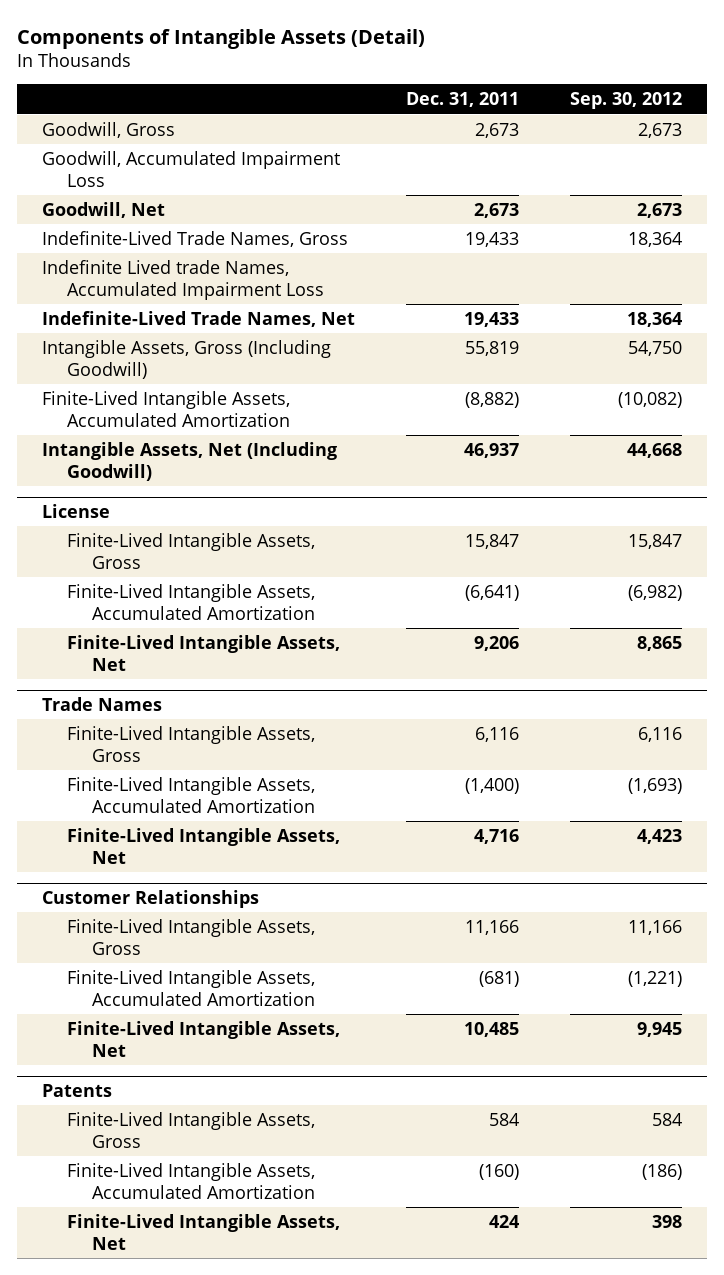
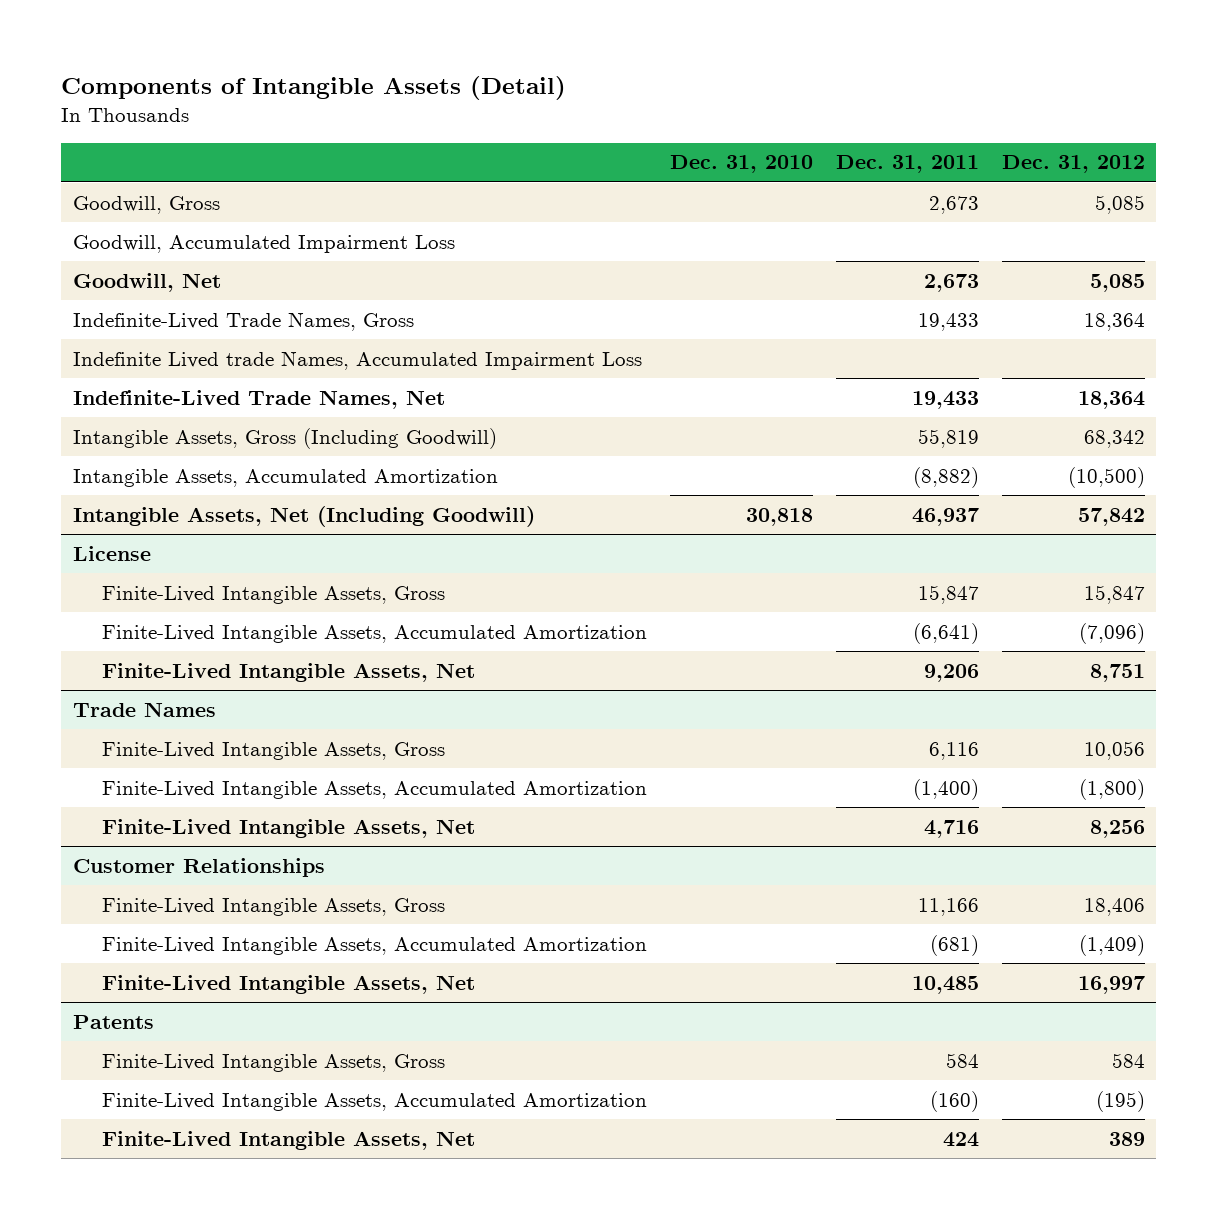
[569,92,682,110] Sep. 30, 2012 -> none
none -> [669,155,813,174] Dec. 31, 2010
none -> [1001,155,1145,174] Dec. 31, 2012
[42,390,291,427] Finite-Lived Intangible Assets, Accumulated Amortization -> [72,468,498,487] Intangible Assets, Accumulated Amortization

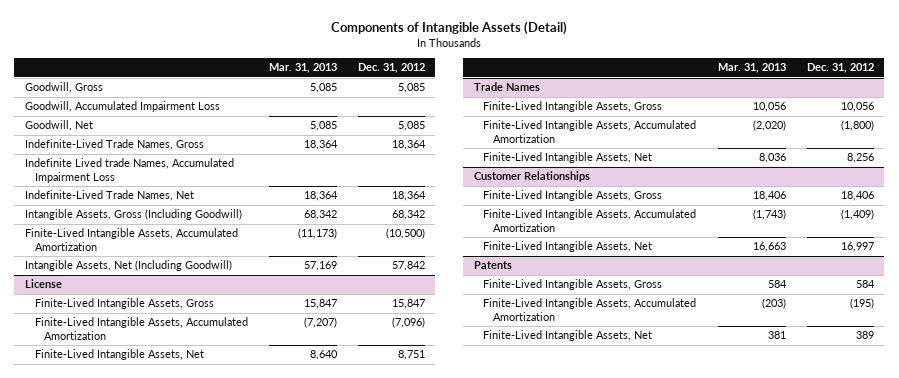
[669,155,813,174] Dec. 31, 2010 -> none
[835,155,979,174] Dec. 31, 2011 -> none
none -> [268,63,337,74] Mar. 31, 2013
[72,468,498,487] Intangible Assets, Accumulated Amortization -> [24,228,238,252] Finite-Lived Intangible Assets, Accumulated Amortization

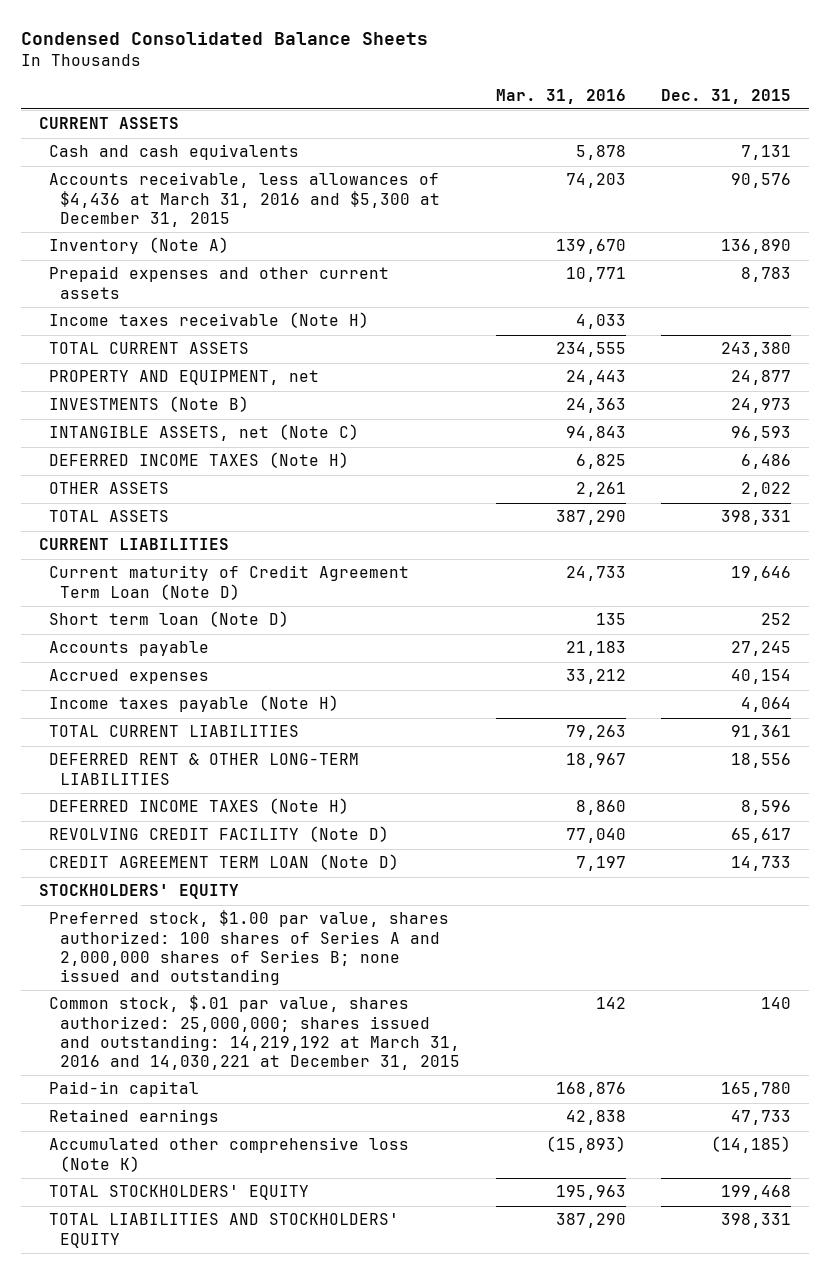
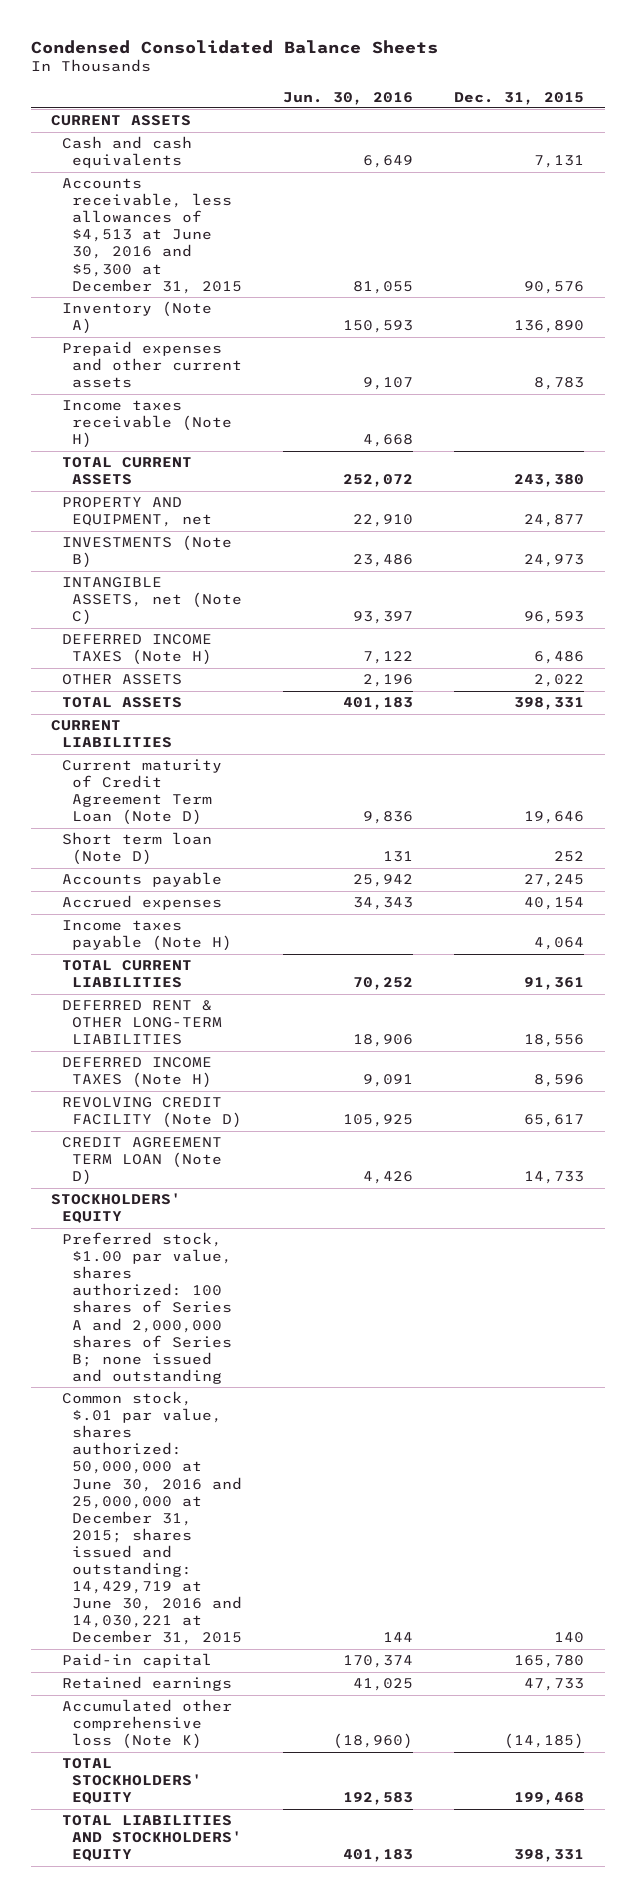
[495,88,626,104] Mar. 31, 2016 -> none
none -> [283,91,414,105] Jun. 30, 2016
[49,172,441,227] Accounts receivable, less allowances of $4,436 at March 31, 2016 and $5,300 at December 31, 2015 -> [61,178,243,294] Accounts receivable, less allowances of $4,513 at June 30, 2016 and $5,300 at December 31, 2015
[49,995,461,1070] Common stock, $.01 par value, shares authorized: 25,000,000; shares issued and outstanding: 14,219,192 at March 31, 2016 and 14,030,221 at December 31, 2015 -> [61,1391,243,1646] Common stock, $.01 par value, shares authorized: 50,000,000 at June 30, 2016 and 25,000,000 at December 31, 2015; shares issued and outstanding: 14,429,719 at June 30, 2016 and 14,030,221 at December 31, 2015

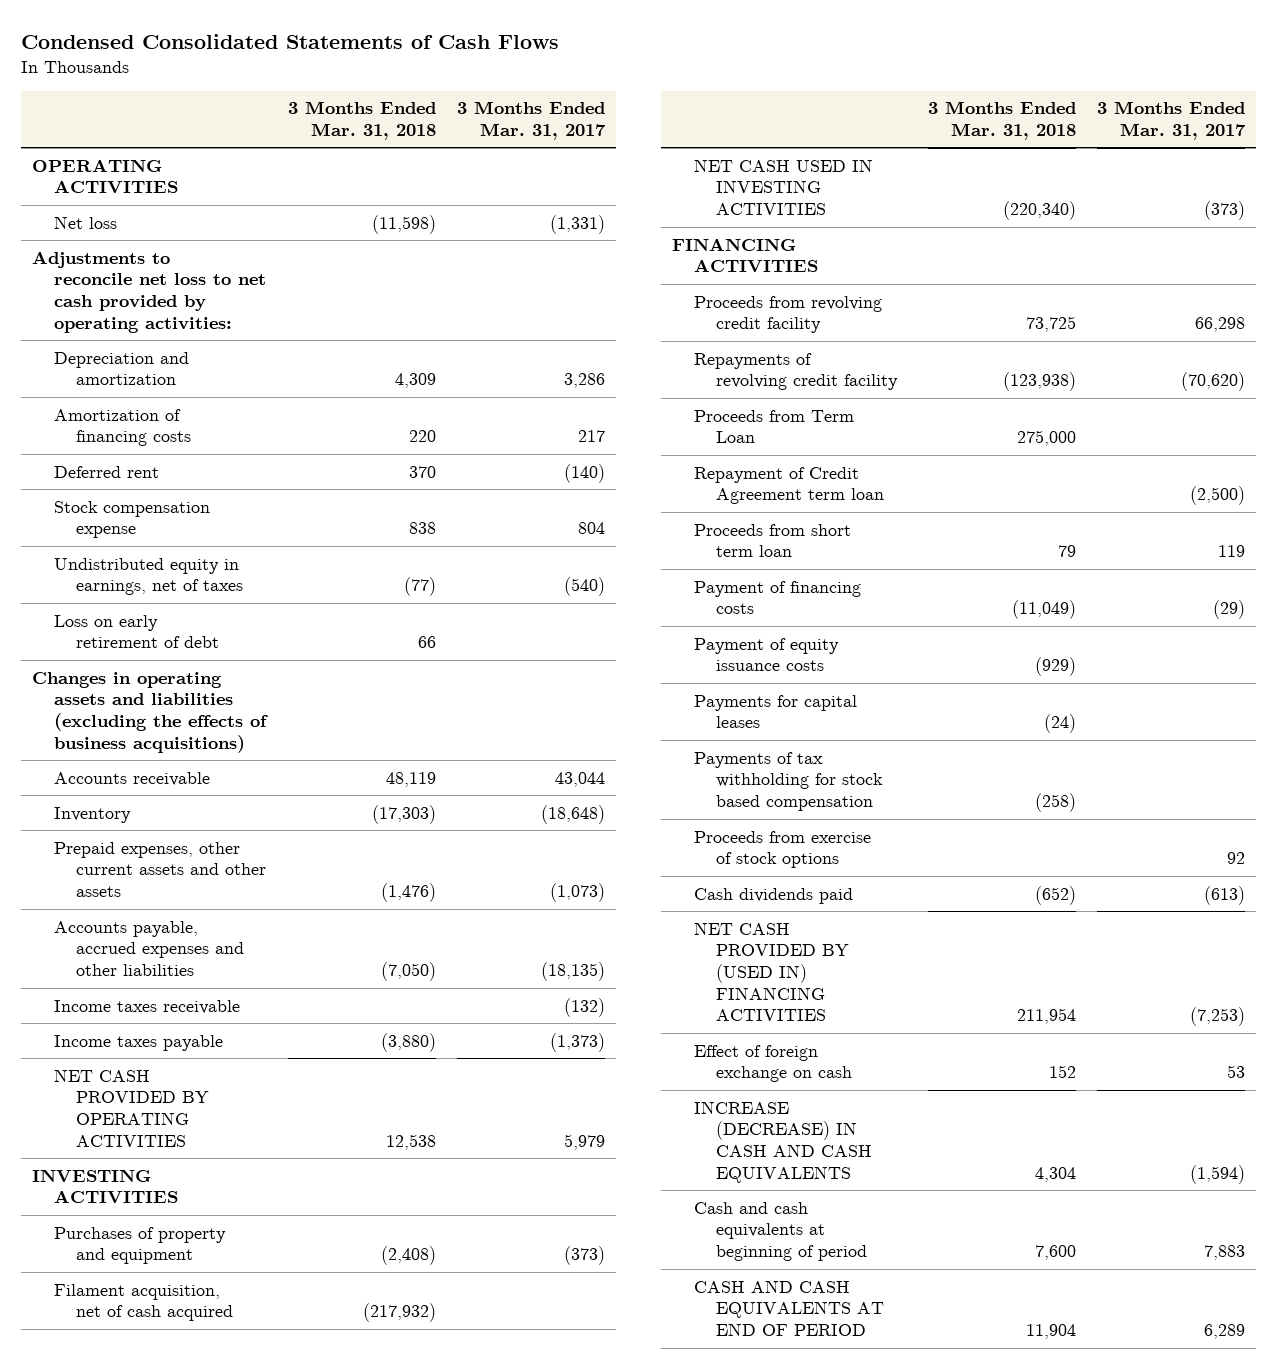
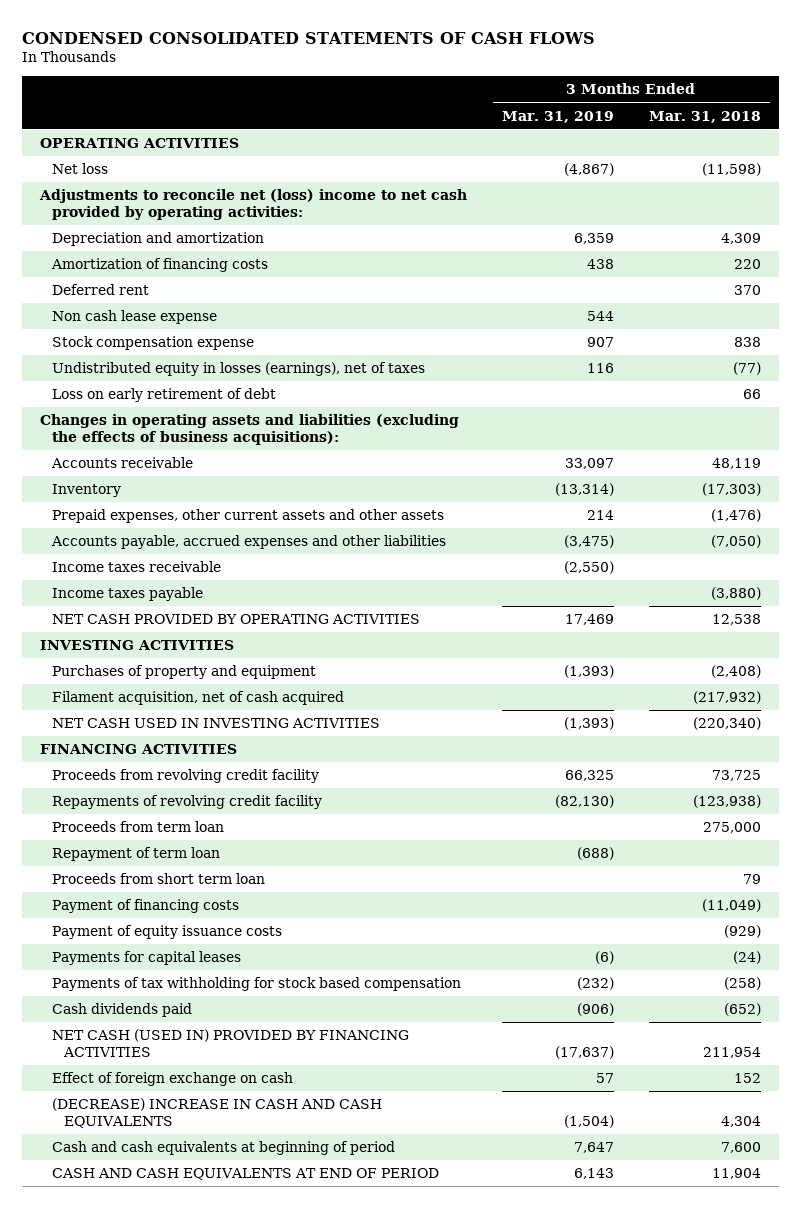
[20,33,559,49] Condensed Consolidated Statements of Cash Flows -> [22,31,596,44] CONDENSED CONSOLIDATED STATEMENTS OF CASH FLOWS
[457,101,607,140] 3 Months Ended Mar. 31, 2017 -> none
none -> [501,110,614,123] Mar. 31, 2019
[31,250,266,333] Adjustments to reconcile net loss to net cash provided by operating activities: -> [38,189,467,221] Adjustments to reconcile net (loss) income to net cash provided by operating activities:
none -> [51,310,217,325] Non cash lease expense
[53,557,243,596] Undistributed equity in earnings, net of taxes -> [51,362,425,377] Undistributed equity in losses (earnings), net of taxes
[31,671,268,753] Changes in operating assets and liabilities (excluding the effects of business acquisitions) -> [39,414,459,446] Changes in operating assets and liabilities (excluding the effects of business acquisitions):
[693,409,854,444] Proceeds from Term Loan -> [51,821,224,833] Proceeds from term loan
[693,466,884,505] Repayment of Credit Agreement term loan -> [51,847,220,862] Repayment of term loan
[693,830,871,869] Proceeds from exercise of stock options -> none
[693,921,849,1022] NET CASH PROVIDED BY (USED IN) FINANCING ACTIVITIES -> [51,1029,409,1058] NET CASH (USED IN) PROVIDED BY FINANCING ACTIVITIES
[693,1100,872,1183] INCREASE (DECREASE) IN CASH AND CASH EQUIVALENTS -> [51,1098,382,1129] (DECREASE) INCREASE IN CASH AND CASH EQUIVALENTS

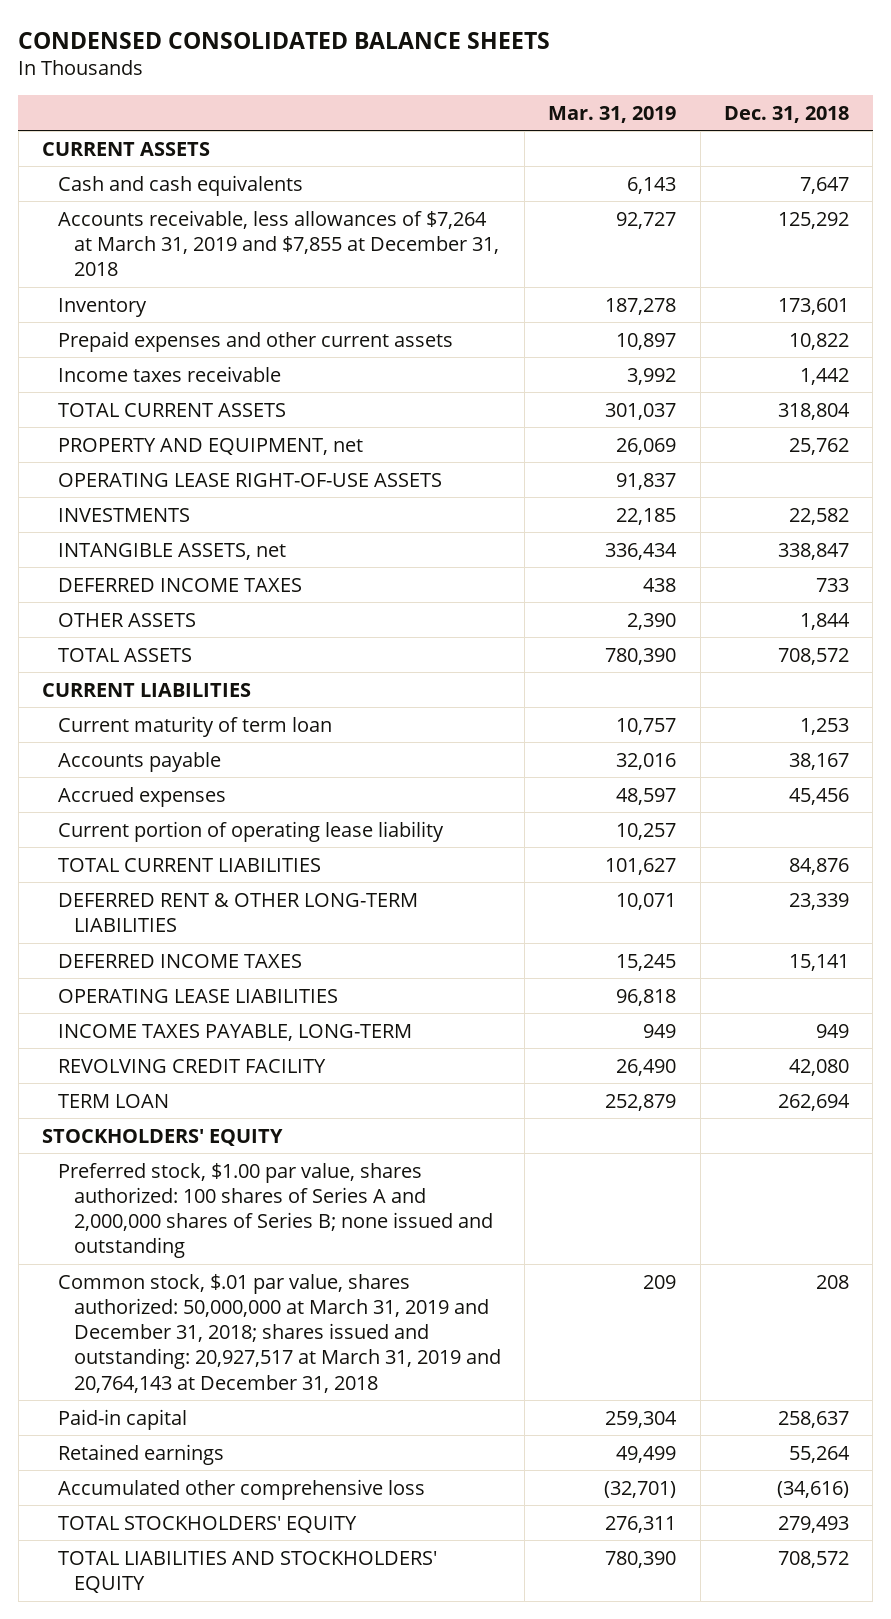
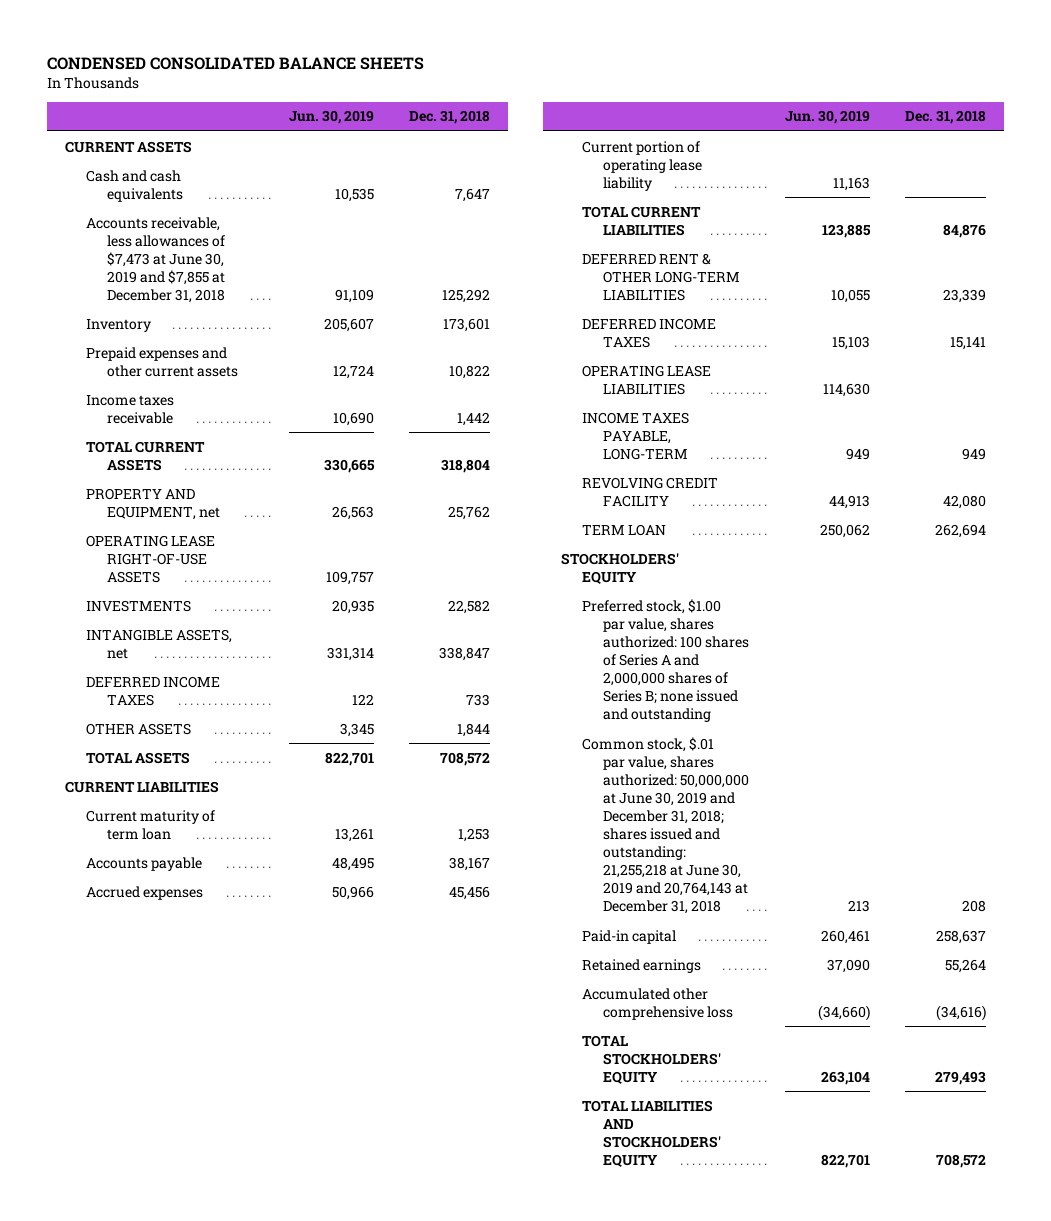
[548,105,677,123] Mar. 31, 2019 -> none
none -> [288,110,374,125] Jun. 30, 2019
[57,209,499,277] Accounts receivable, less allowances of $7,264 at March 31, 2019 and $7,855 at December 31, 2018 -> [85,216,226,303] Accounts receivable, less allowances of $7,473 at June 30, 2019 and $7,855 at December 31, 2018
[57,1273,501,1393] Common stock, $.01 par value, shares authorized: 50,000,000 at March 31, 2019 and December 31, 2018; shares issued and outstanding: 20,927,517 at March 31, 2019 and 20,764,143 at December 31, 2018 -> [581,736,750,915] Common stock, $.01 par value, shares authorized: 50,000,000 at June 30, 2019 and December 31, 2018; shares issued and outstanding: 21,255,218 at June 30, 2019 and 20,764,143 at December 31, 2018

